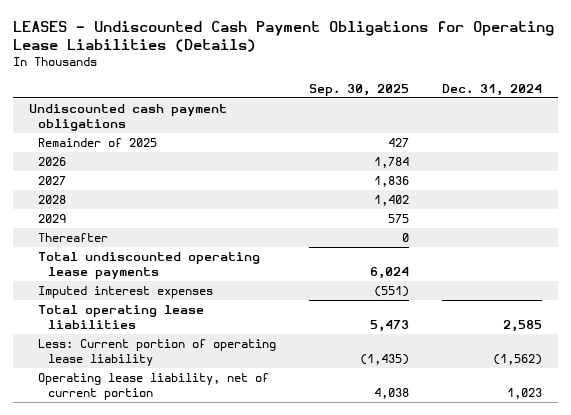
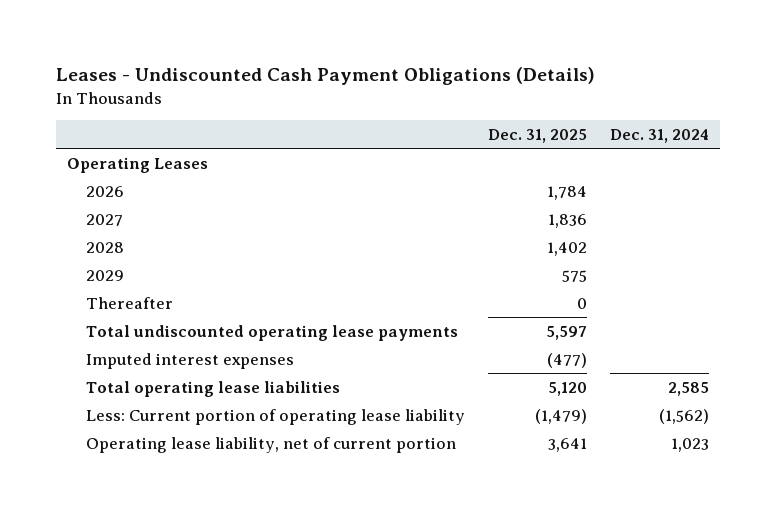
[12,20,554,53] LEASES - Undiscounted Cash Payment Obligations for Operating Lease Liabilities (Details) -> [55,67,595,86] Leases - Undiscounted Cash Payment Obligations (Details)
[308,83,409,96] Sep. 30, 2025 -> none
none -> [487,128,587,143] Dec. 31, 2025
[38,138,158,148] Remainder of 2025 -> none
[29,104,228,132] Undiscounted cash payment obligations -> [67,156,209,173] Operating Leases

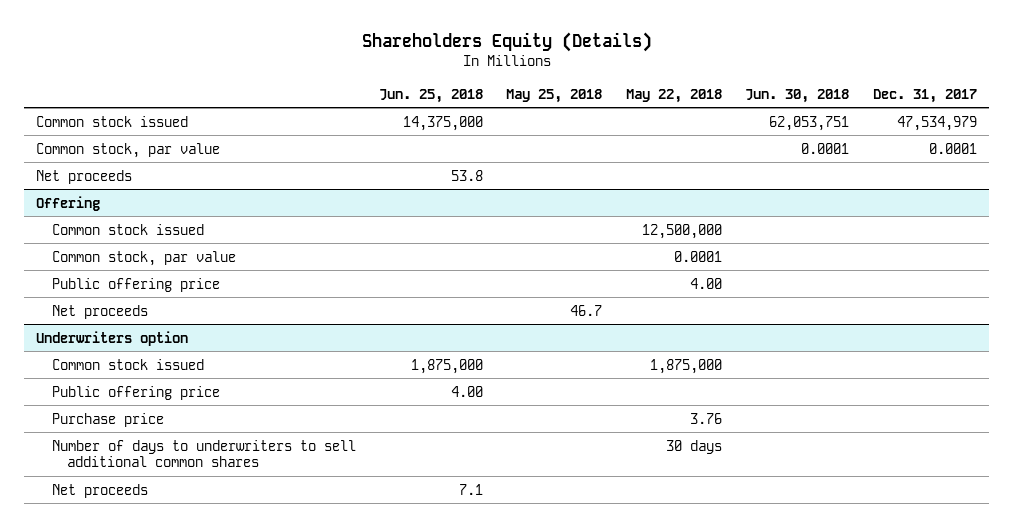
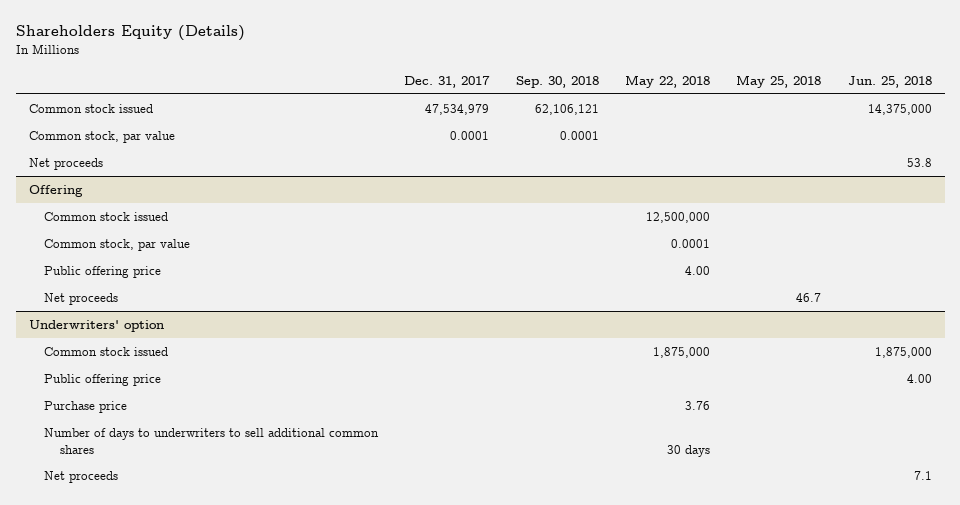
[745,88,850,103] Jun. 30, 2018 -> none
none -> [515,75,599,88] Sep. 30, 2018
[36,330,189,346] Underwriters option -> [28,319,164,332] Underwriters' option

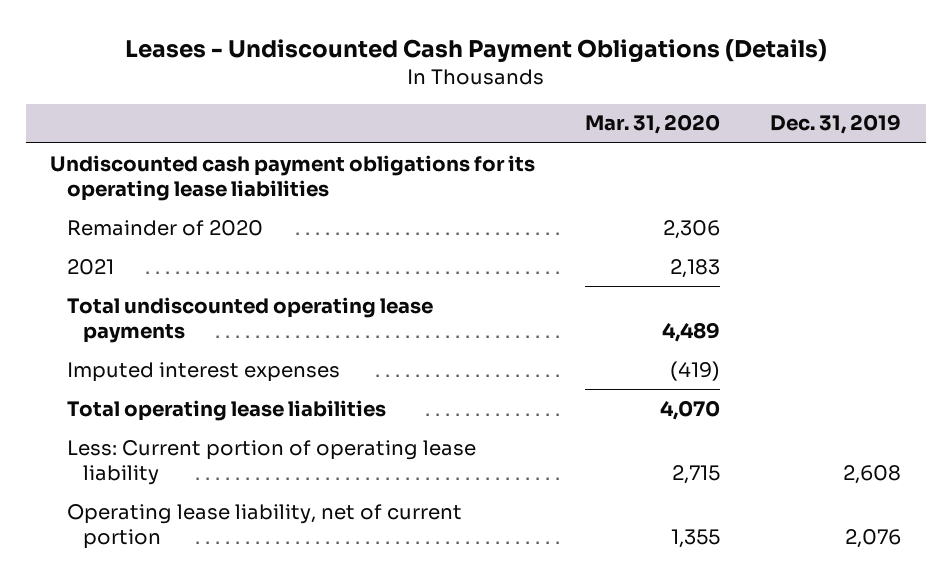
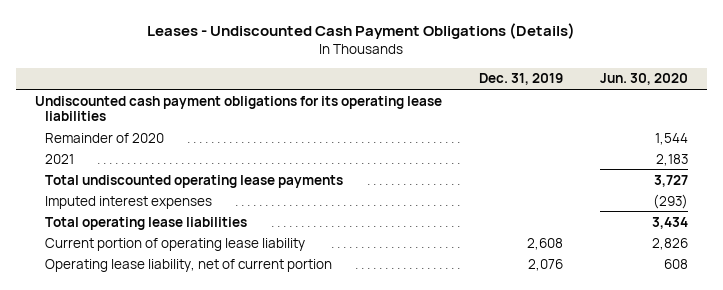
[585,114,721,135] Mar. 31, 2020 -> none
none -> [600,73,689,86] Jun. 30, 2020
[66,439,476,486] Less: Current portion of operating lease liability -> [45,237,306,251] Current portion of operating lease liability

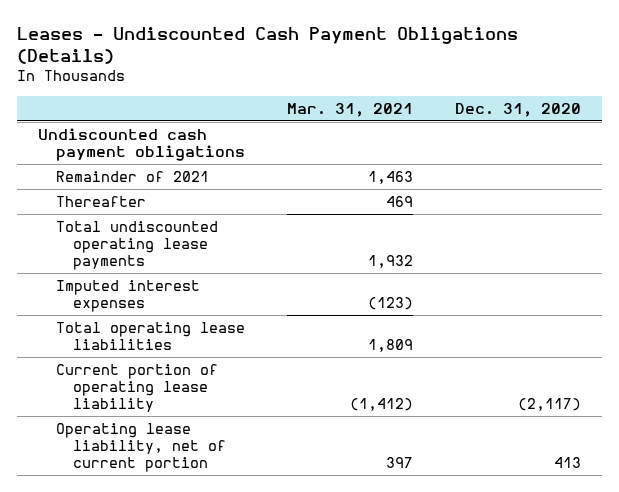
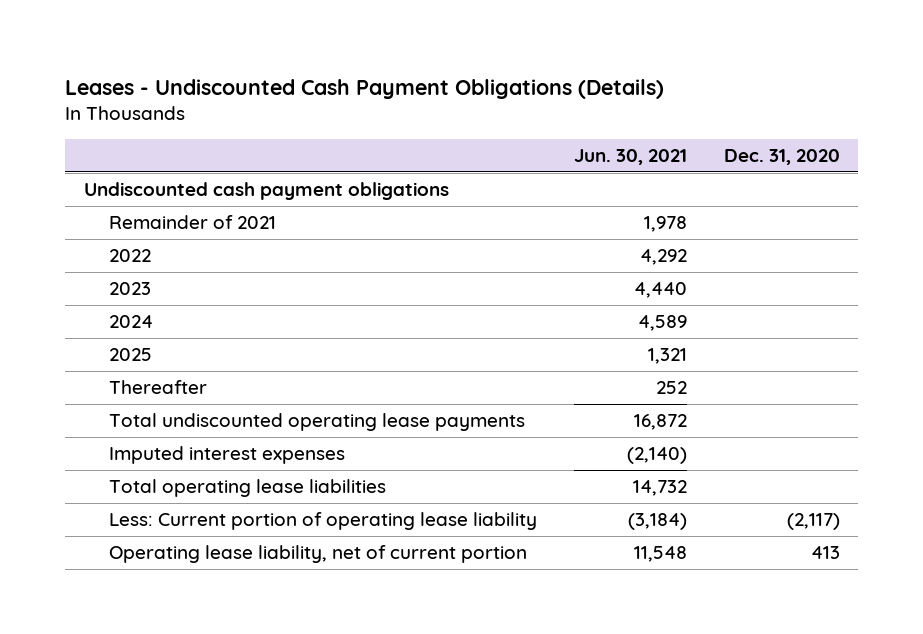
[286,102,413,117] Mar. 31, 2021 -> none
none -> [573,149,687,166] Jun. 30, 2021
none -> [109,249,152,263] 2022
none -> [109,282,152,296] 2023
none -> [109,315,154,329] 2024
none -> [109,348,153,362] 2025
[55,363,218,413] Current portion of operating lease liability -> [109,512,538,531] Less: Current portion of operating lease liability

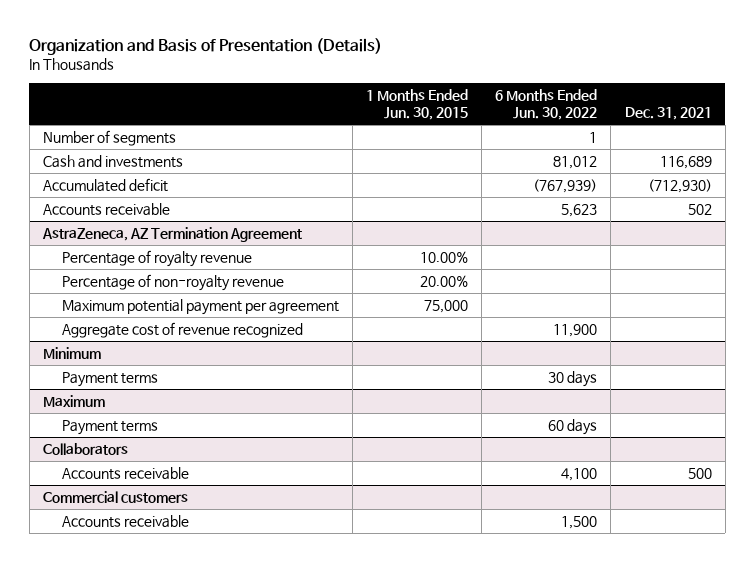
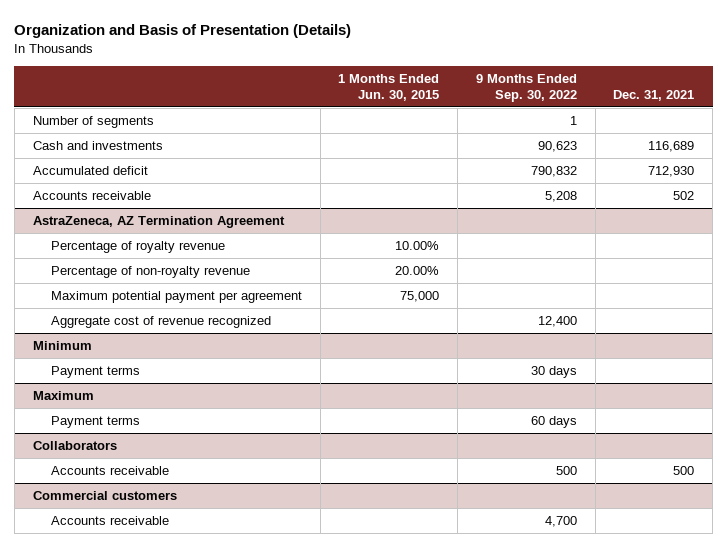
[495,88,598,121] 6 Months Ended Jun. 30, 2022 -> none
none -> [475,73,577,102] 9 Months Ended Sep. 30, 2022
[647,178,712,193] (712,930) -> [648,166,695,178] 712,930

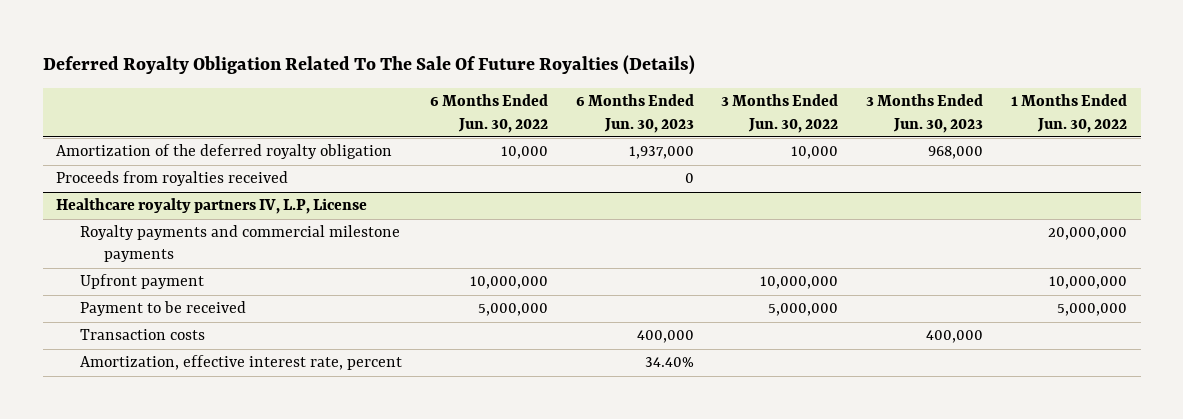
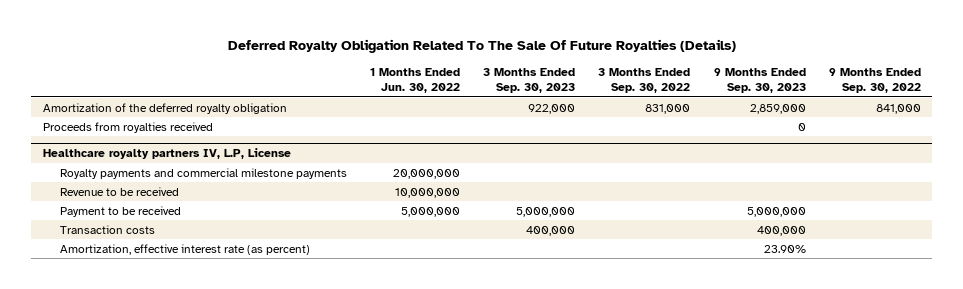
[429,94,548,133] 6 Months Ended Jun. 30, 2022 -> none
[575,94,694,133] 6 Months Ended Jun. 30, 2023 -> none
[721,94,839,133] 3 Months Ended Jun. 30, 2022 -> none
[866,94,984,133] 3 Months Ended Jun. 30, 2023 -> none
none -> [483,68,576,94] 3 Months Ended Sep. 30, 2023
none -> [598,68,691,94] 3 Months Ended Sep. 30, 2022
none -> [713,68,806,94] 9 Months Ended Sep. 30, 2023
none -> [828,68,921,94] 9 Months Ended Sep. 30, 2022
[80,274,205,290] Upfront payment -> [59,186,179,196] Revenue to be received
[80,355,403,371] Amortization, effective interest rate, percent -> [59,243,310,255] Amortization, effective interest rate (as percent)

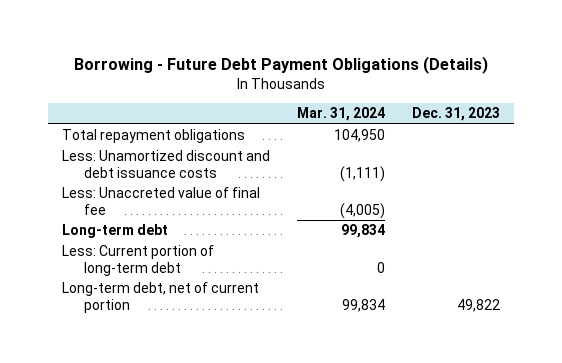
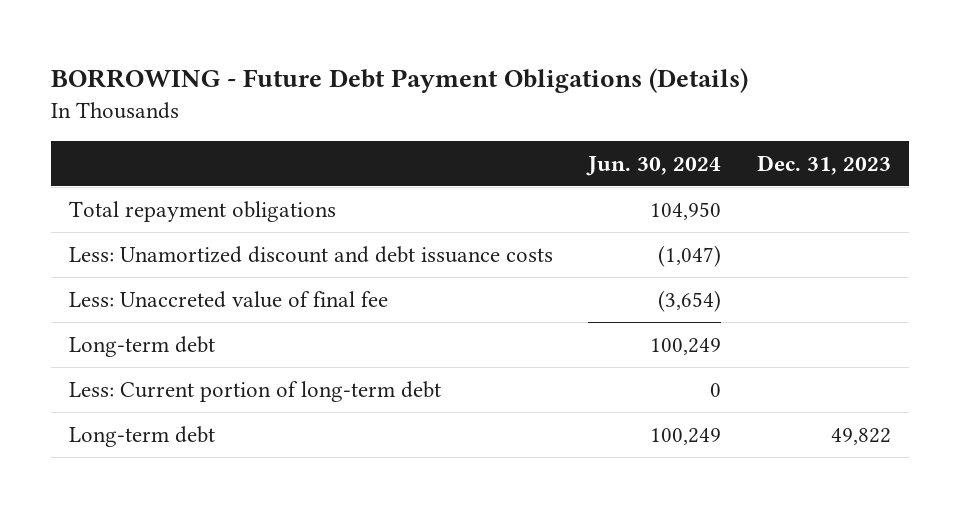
[74,55,489,74] Borrowing - Future Debt Payment Obligations (Details) -> [50,67,748,93] BORROWING - Future Debt Payment Obligations (Details)
[297,107,386,122] Mar. 31, 2024 -> none
none -> [586,155,722,176] Jun. 30, 2024
[61,282,259,313] Long-term debt, net of current portion -> [68,426,215,448] Long-term debt

